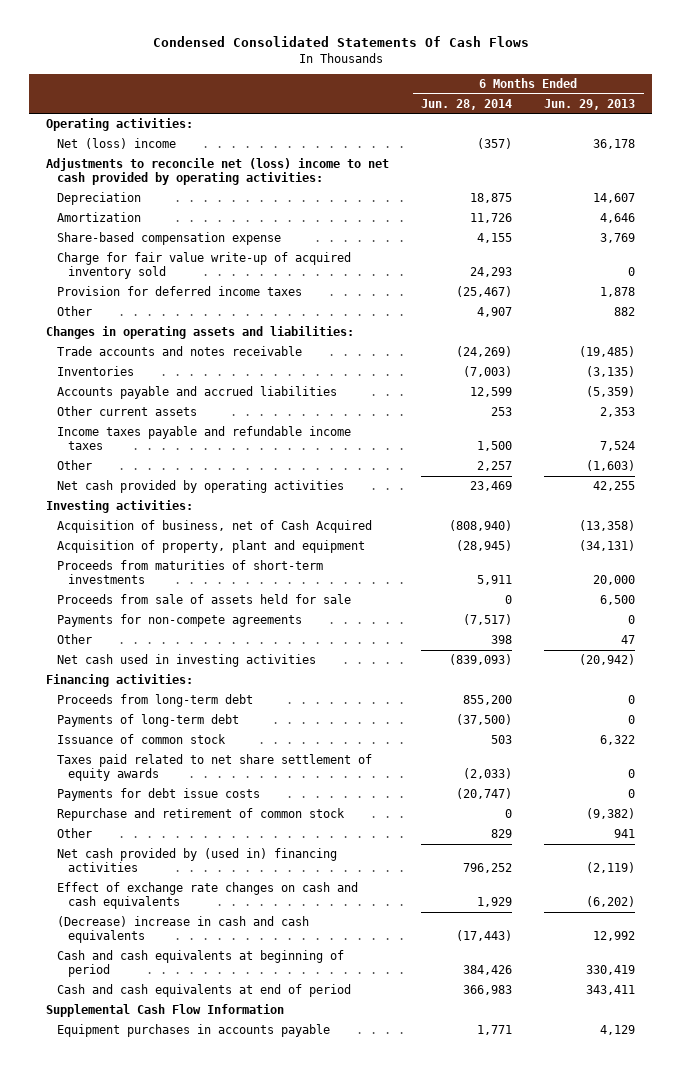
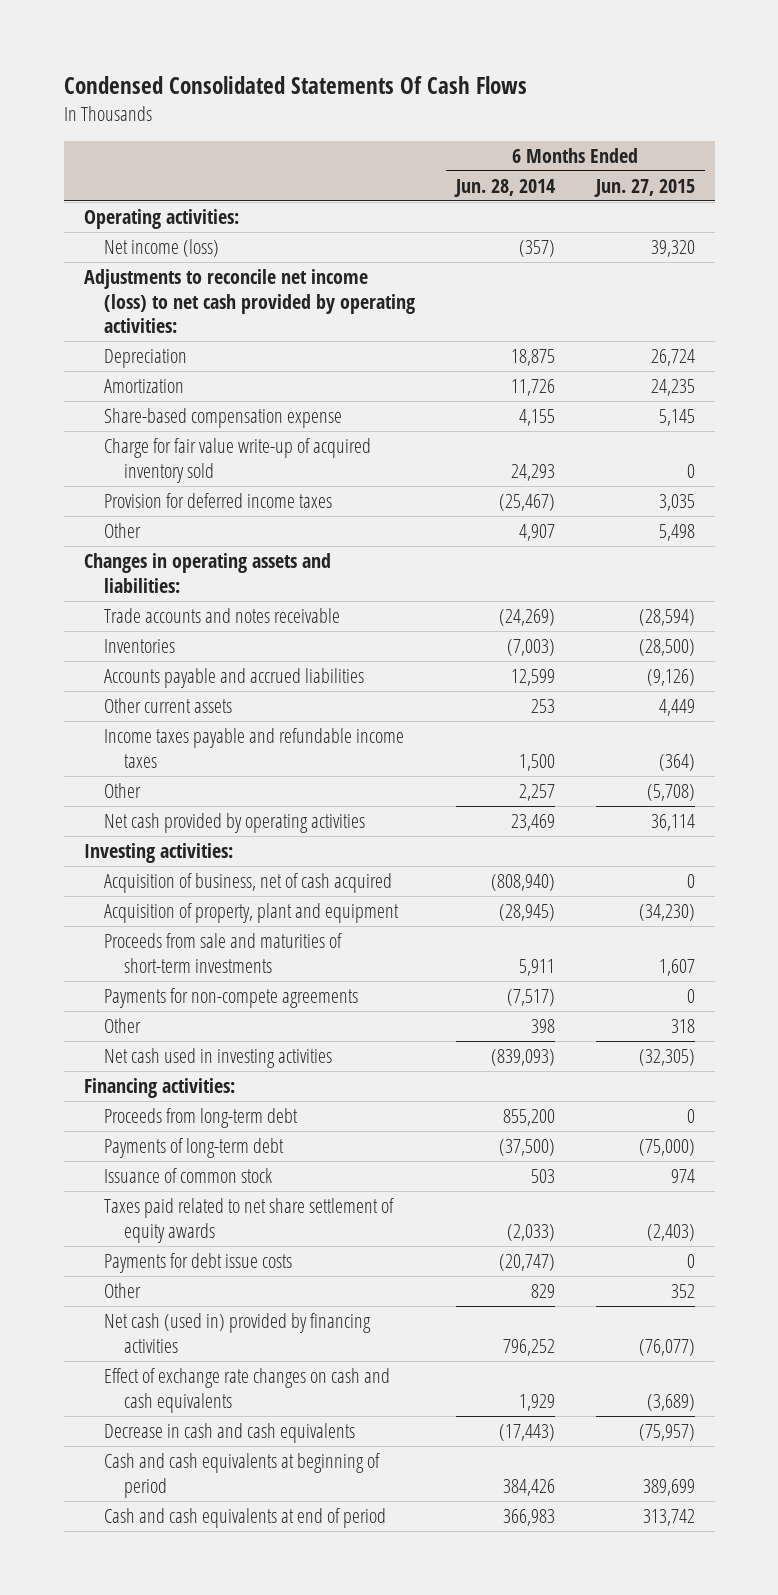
[544,98,636,110] Jun. 29, 2013 -> none
none -> [593,178,695,197] Jun. 27, 2015
[57,137,177,149] Net (loss) income -> [104,239,220,258] Net income (loss)
[45,157,389,186] Adjustments to reconcile net (loss) income to net cash provided by operating activities: -> [83,269,416,334] Adjustments to reconcile net income (loss) to net cash provided by operating activities:
[57,519,373,533] Acquisition of business, net of Cash Acquired -> [104,873,393,894] Acquisition of business, net of cash acquired
[57,593,352,604] Proceeds from sale of assets held for sale -> none
[57,559,324,585] Proceeds from maturities of short-term investments -> [104,933,343,973] Proceeds from sale and maturities of short-term investments
[57,807,346,821] Repurchase and retirement of common stock -> none
[57,847,338,873] Net cash provided by (used in) financing activities -> [104,1313,372,1353] Net cash (used in) provided by financing activities
[57,915,310,944] (Decrease) increase in cash and cash equivalents -> [104,1423,356,1444] Decrease in cash and cash equivalents
[45,1003,284,1017] Supplemental Cash Flow Information -> none
[57,1023,331,1037] Equipment purchases in accounts payable -> none

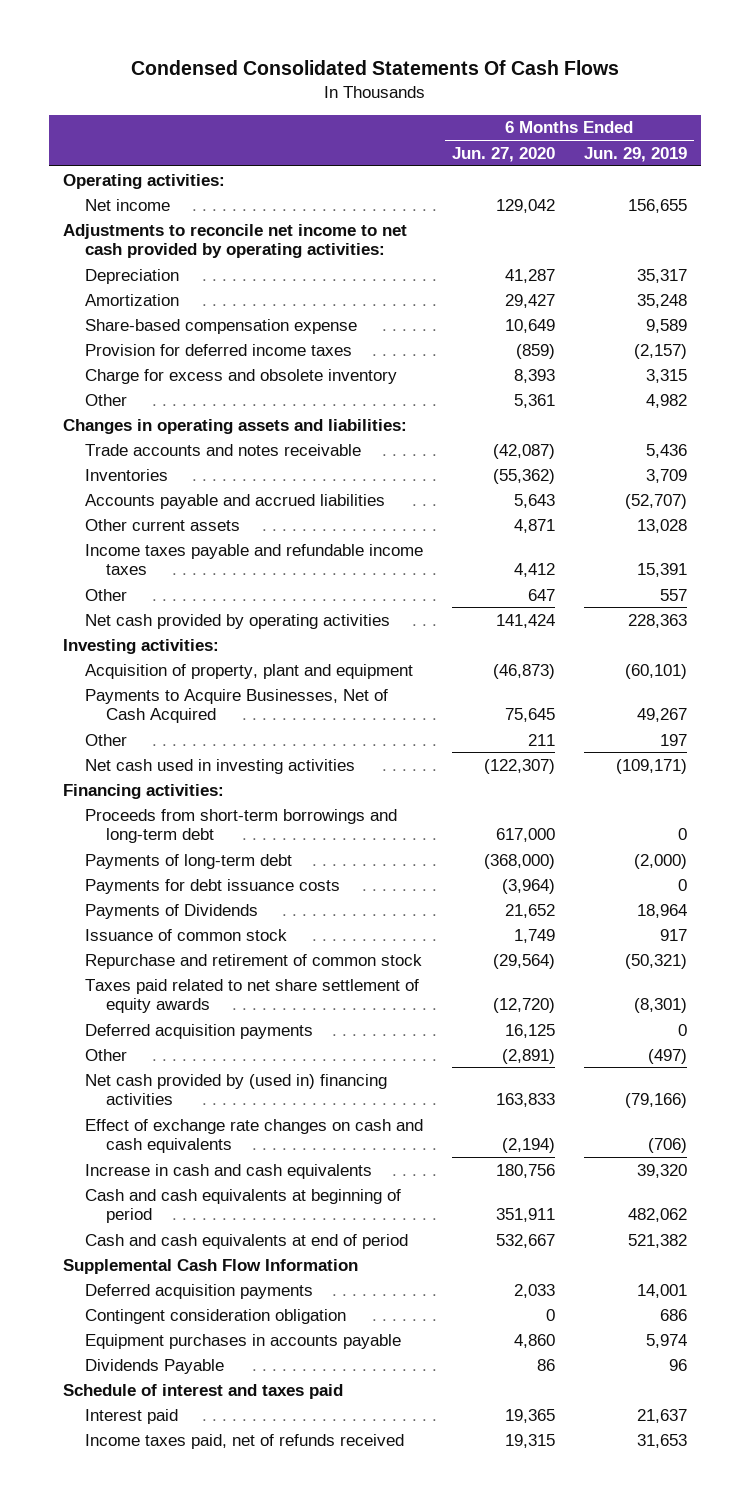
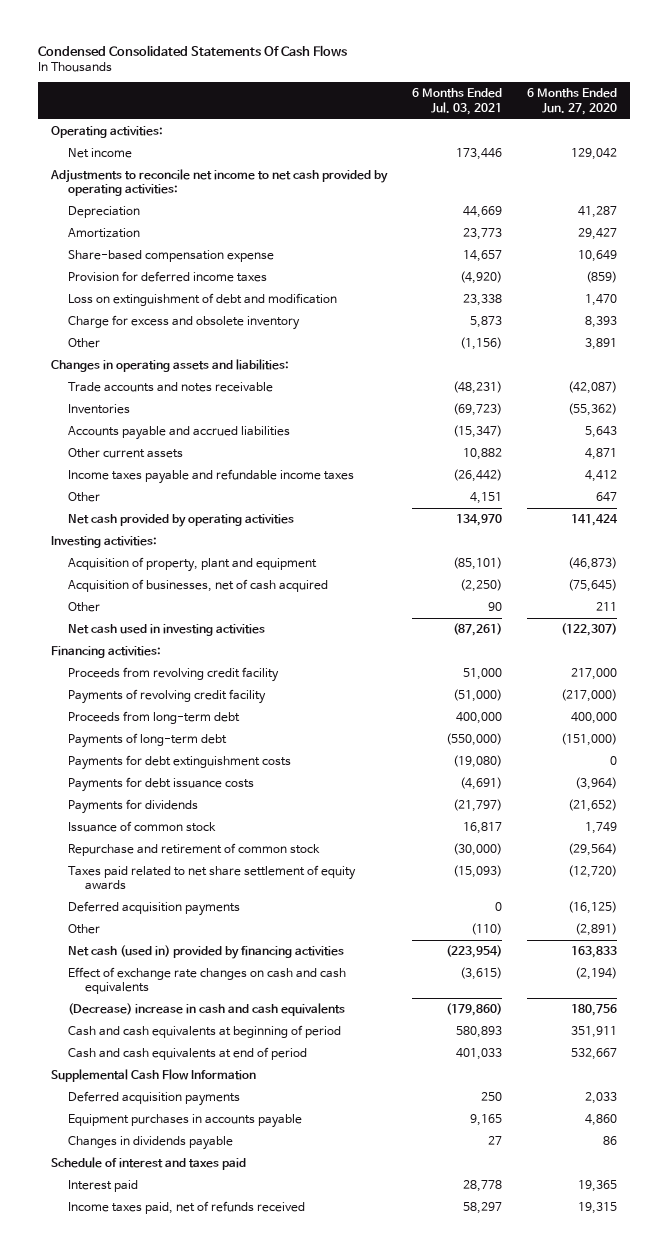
[583,146,687,162] Jun. 29, 2019 -> none
none -> [411,88,502,115] 6 Months Ended Jul. 03, 2021
none -> [67,293,337,307] Loss on extinguishment of debt and modification
[513,393,555,408] 5,361 -> [585,338,618,351] 3,891
[84,688,388,724] Payments to Acquire Businesses, Net of Cash Acquired -> [67,579,328,593] Acquisition of businesses, net of cash acquired
[504,708,555,723] 75,645 -> [568,579,618,593] (75,645)
none -> [67,667,279,683] Proceeds from revolving credit facility
none -> [67,689,266,705] Payments of revolving credit facility
[84,808,397,844] Proceeds from short-term borrowings and long-term debt -> [67,711,240,725] Proceeds from long-term debt
[495,828,555,843] 617,000 -> [571,712,618,725] 400,000
[483,853,555,869] (368,000) -> [561,733,618,747] (151,000)
none -> [67,755,291,771] Payments for debt extinguishment costs
[84,903,258,919] Payments of Dividends -> [67,799,198,815] Payments for dividends
[504,903,555,918] 21,652 -> [568,799,618,813] (21,652)
[504,1023,555,1038] 16,125 -> [568,901,618,915] (16,125)
[84,1073,387,1106] Net cash provided by (used in) financing activities -> [67,945,344,960] Net cash (used in) provided by financing activities
[84,1163,372,1179] Increase in cash and cash equivalents -> [67,1003,345,1017] (Decrease) increase in cash and cash equivalents
[84,1308,346,1324] Contingent consideration obligation -> none
[84,1358,224,1374] Dividends Payable -> [67,1136,233,1151] Changes in dividends payable

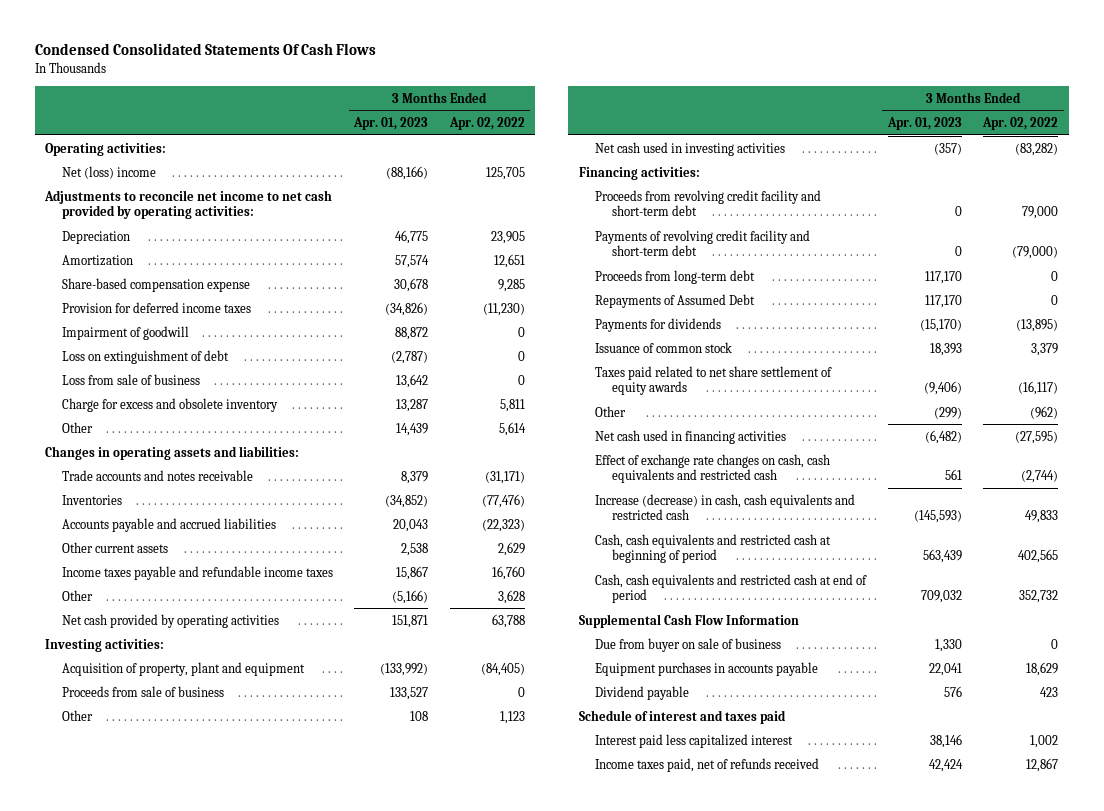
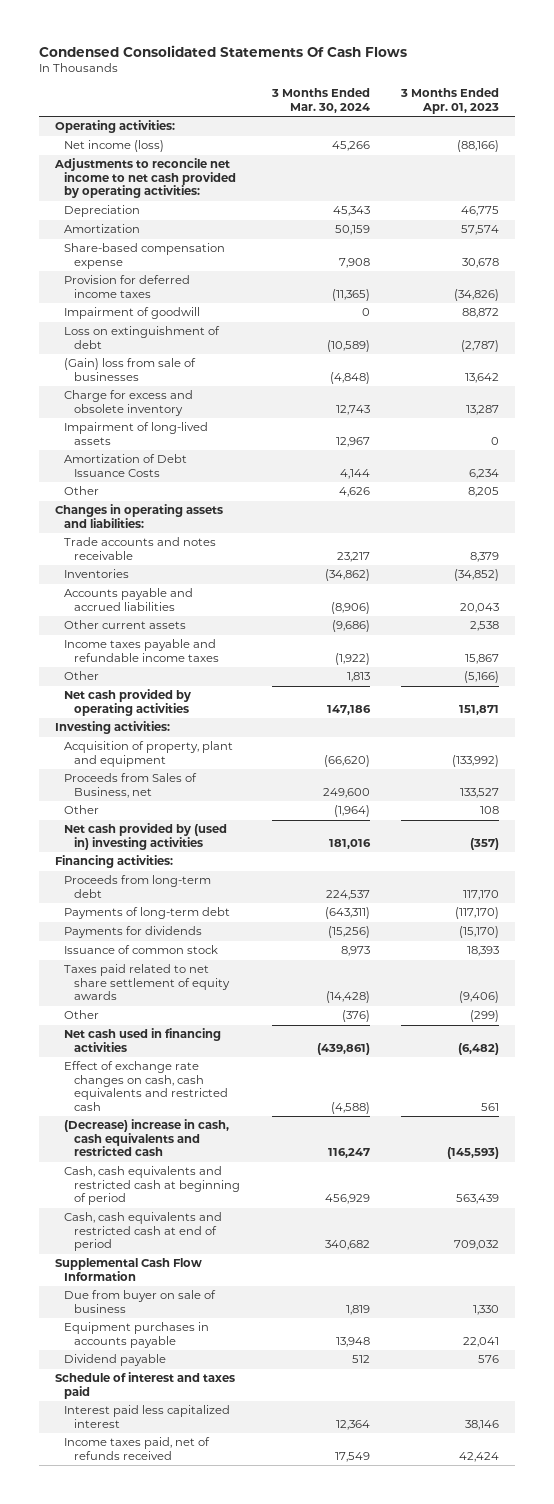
[448,117,525,131] Apr. 02, 2022 -> none
none -> [270,88,370,113] 3 Months Ended Mar. 30, 2024
[61,165,156,179] Net (loss) income -> [64,140,165,153] Net income (loss)
[61,373,200,385] Loss from sale of business -> [64,358,197,381] (Gain) loss from sale of businesses
none -> [64,422,209,445] Impairment of long-lived assets
none -> [64,454,188,477] Amortization of Debt Issuance Costs
[396,422,429,436] 14,439 -> [468,487,500,498] 8,205
[61,685,224,697] Proceeds from sale of business -> [64,773,198,798] Proceeds from Sales of Business, net
[595,141,786,156] Net cash used in investing activities -> [64,823,228,850] Net cash provided by (used in) investing activities
[595,189,822,217] Proceeds from revolving credit facility and short-term debt -> none
[595,229,811,257] Payments of revolving credit facility and short-term debt -> none
[595,293,756,308] Repayments of Assumed Debt -> none
none -> [64,907,231,920] Payments of long-term debt
[595,493,856,521] Increase (decrease) in cash, cash equivalents and restricted cash -> [64,1119,230,1157] (Decrease) increase in cash, cash equivalents and restricted cash

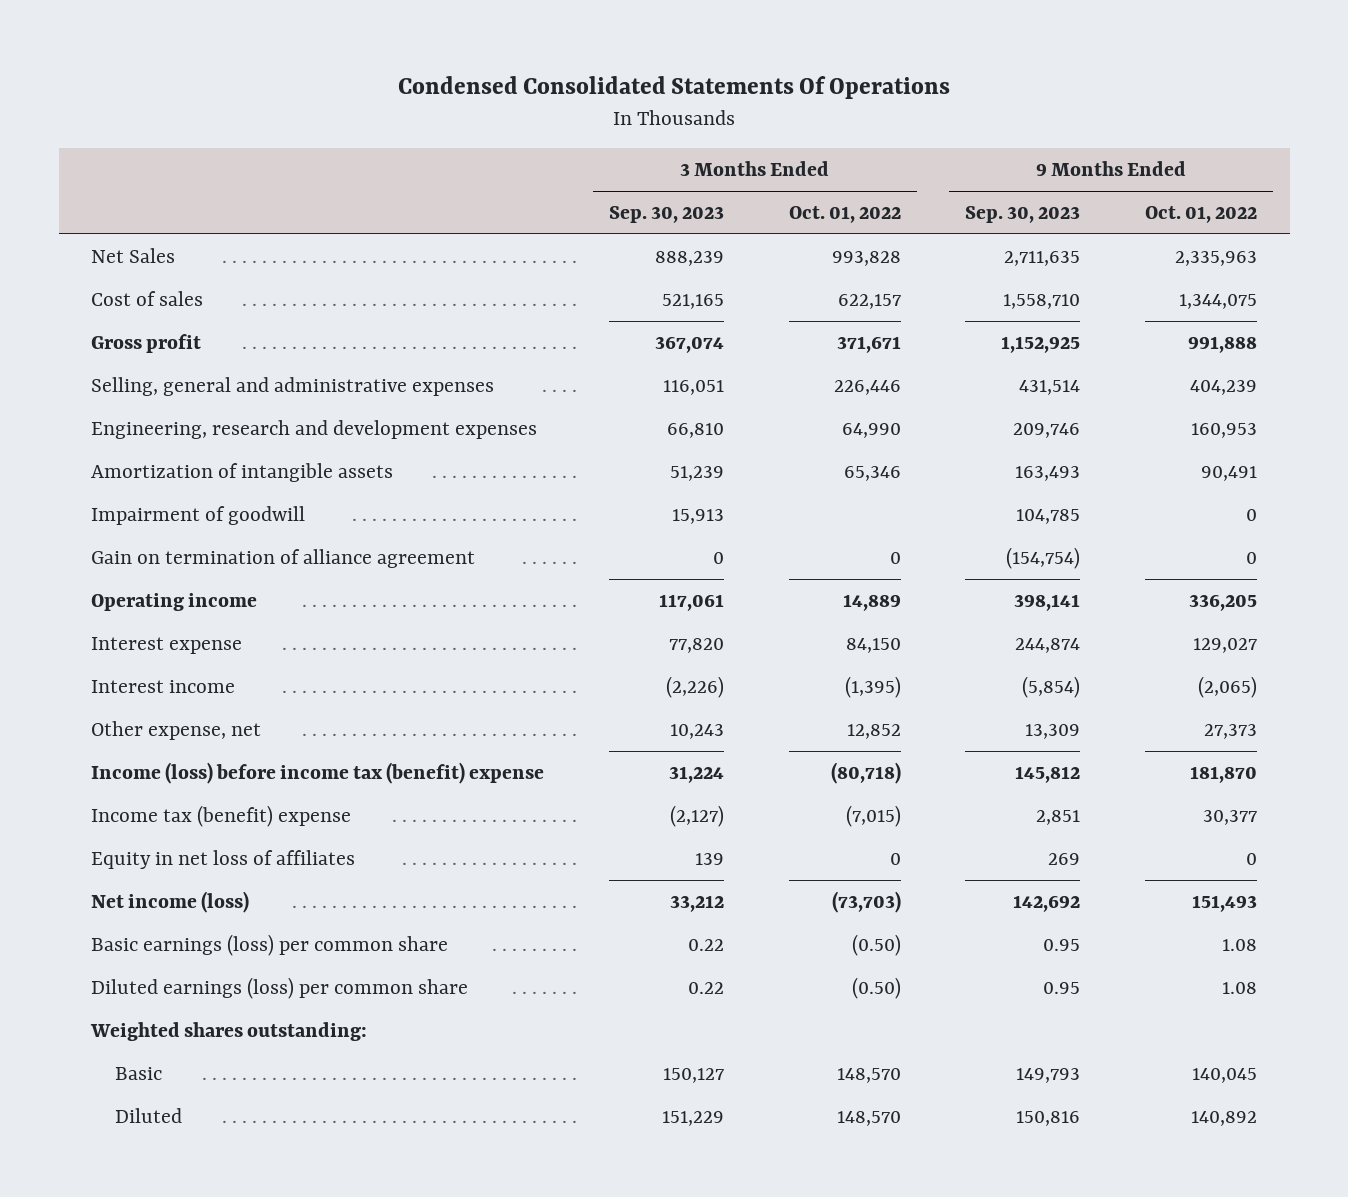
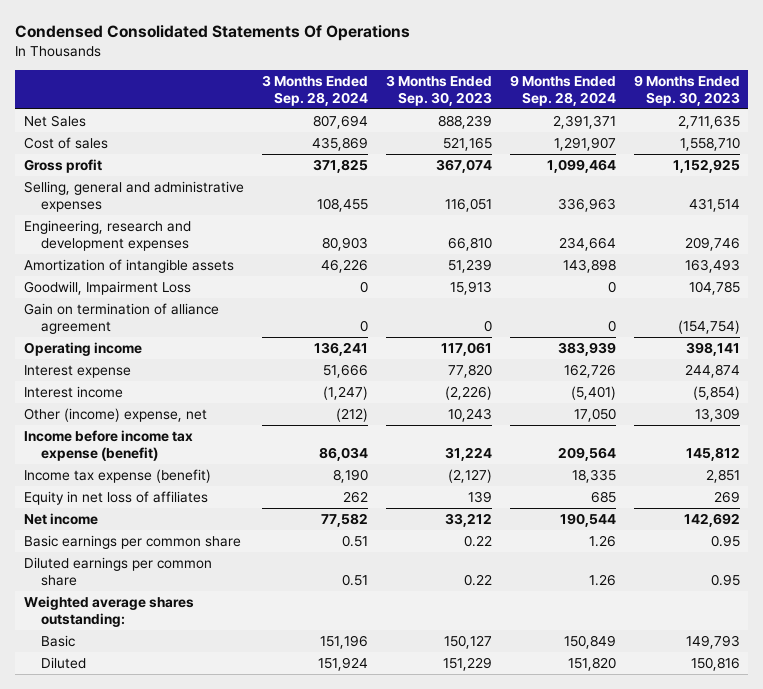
[788,206,901,224] Oct. 01, 2022 -> none
[1145,206,1258,224] Oct. 01, 2022 -> none
none -> [261,74,368,106] 3 Months Ended Sep. 28, 2024
none -> [509,74,616,106] 9 Months Ended Sep. 28, 2024
[91,505,306,525] Impairment of goodwill -> [23,281,191,296] Goodwill, Impairment Loss
[91,720,262,740] Other expense, net -> [23,408,207,423] Other (income) expense, net
[91,761,545,784] Income (loss) before income tax (benefit) expense -> [23,430,193,461] Income before income tax expense (benefit)
[91,804,352,827] Income tax (benefit) expense -> [23,469,211,484] Income tax expense (benefit)
[91,890,250,913] Net income (loss) -> [23,513,98,526] Net income
[91,933,449,956] Basic earnings (loss) per common share -> [23,535,241,550] Basic earnings per common share
[91,976,469,999] Diluted earnings (loss) per common share -> [23,557,212,586] Diluted earnings per common share
[90,1021,368,1041] Weighted shares outstanding: -> [23,596,194,627] Weighted average shares outstanding:

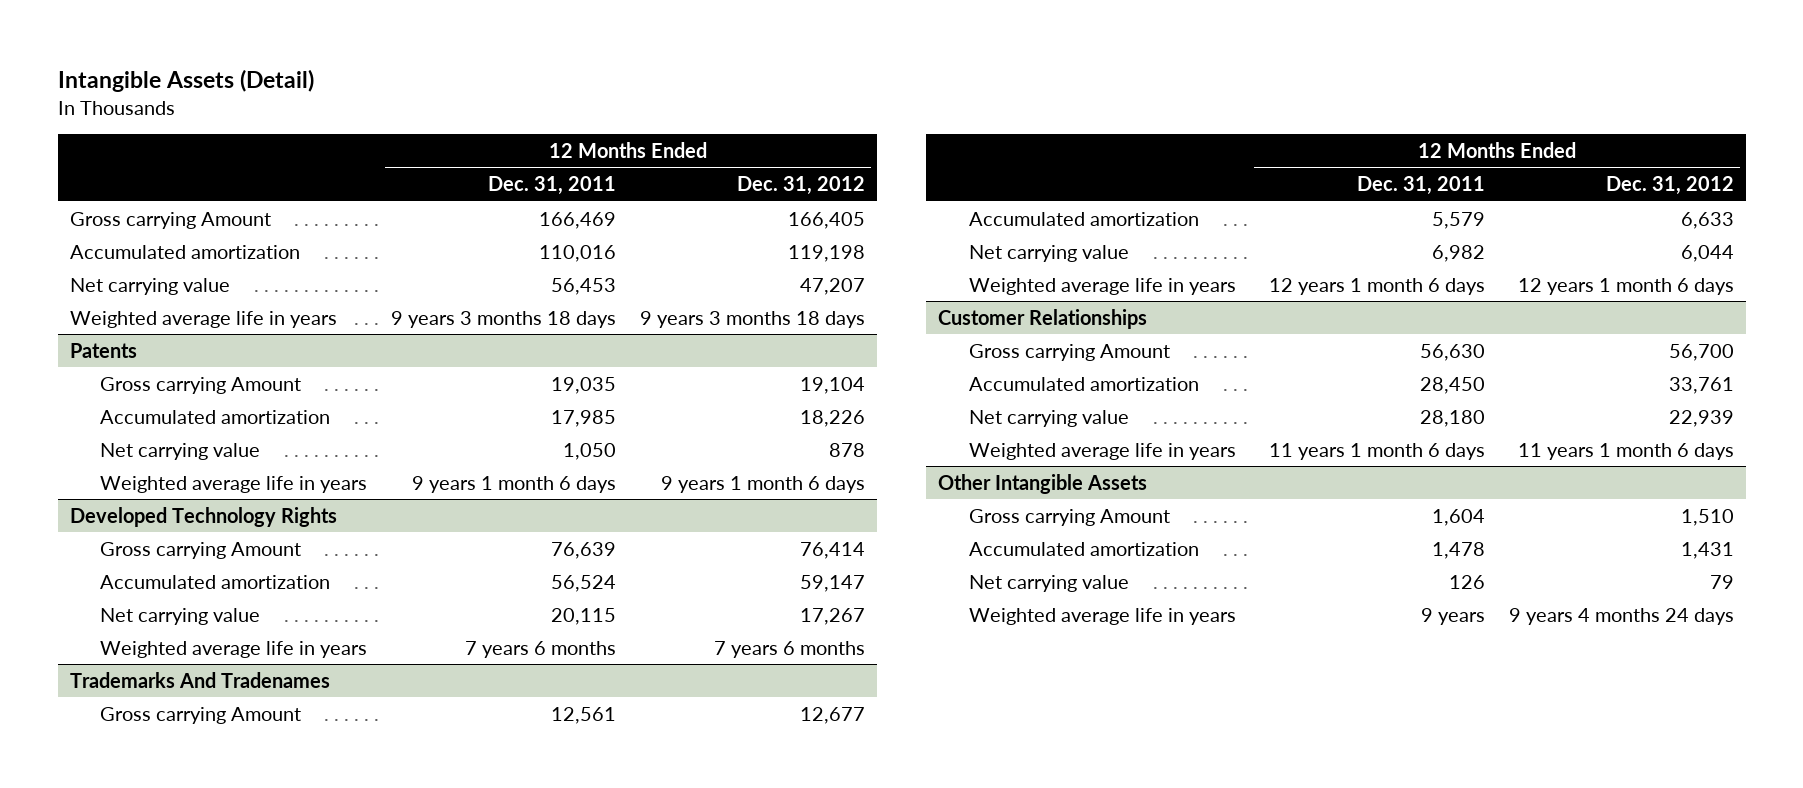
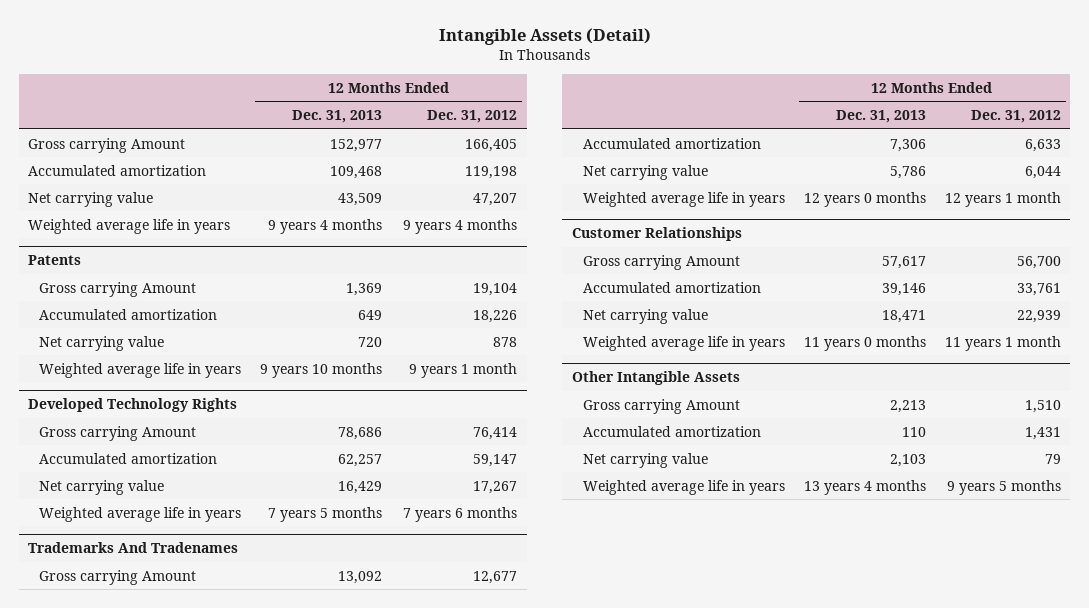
[488,176,617,196] Dec. 31, 2011 -> none
none -> [292,110,383,124] Dec. 31, 2013
[639,310,865,328] 9 years 3 months 18 days -> [403,218,518,234] 9 years 4 months
[660,475,865,493] 9 years 1 month 6 days -> [409,362,518,378] 9 years 1 month
[1517,277,1734,295] 12 years 1 month 6 days -> [944,191,1061,207] 12 years 1 month
[1517,442,1734,460] 11 years 1 month 6 days -> [944,335,1061,351] 11 years 1 month
[1508,607,1734,625] 9 years 4 months 24 days -> [946,479,1061,495] 9 years 5 months

